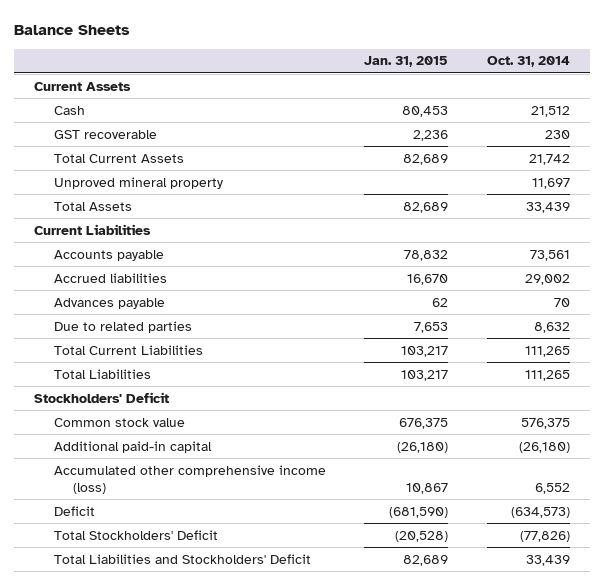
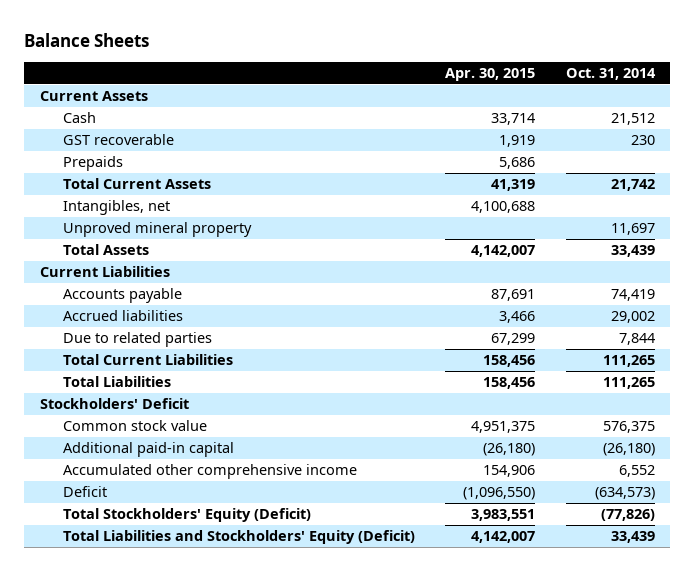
[364,56,449,68] Jan. 31, 2015 -> none
none -> [445,67,536,81] Apr. 30, 2015
none -> [62,156,123,172] Prepaids
none -> [62,200,170,216] Intangibles, net
[530,249,571,261] 73,561 -> [610,289,655,302] 74,419
[53,297,165,309] Advances payable -> none
[534,321,571,333] 8,632 -> [618,333,655,346] 7,844
[53,464,326,494] Accumulated other comprehensive income (loss) -> [62,464,357,480] Accumulated other comprehensive income
[53,529,218,540] Total Stockholders' Deficit -> [62,508,311,523] Total Stockholders' Equity (Deficit)
[53,553,311,564] Total Liabilities and Stockholders' Deficit -> [62,530,415,545] Total Liabilities and Stockholders' Equity (Deficit)

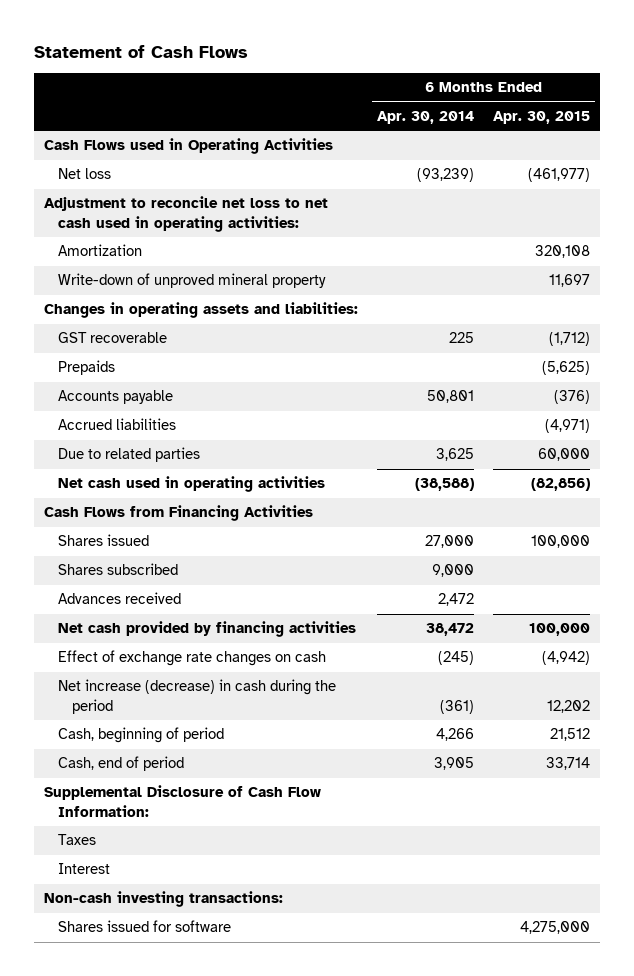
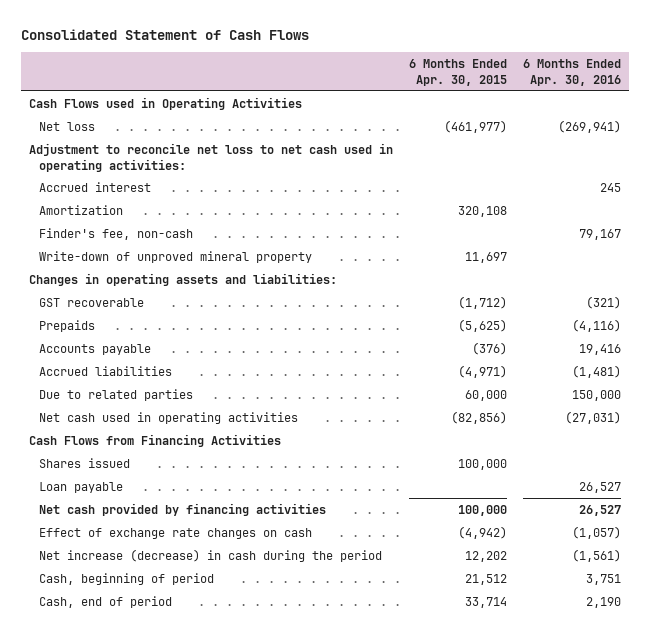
[34,44,249,58] Statement of Cash Flows -> [21,29,310,41] Consolidated Statement of Cash Flows
[377,110,475,124] Apr. 30, 2014 -> none
none -> [523,59,622,86] 6 Months Ended Apr. 30, 2016
none -> [39,181,152,192] Accrued interest
none -> [39,227,194,240] Finder's fee, non-cash
[57,563,178,576] Shares subscribed -> none
[57,592,181,605] Advances received -> none
none -> [39,481,124,493] Loan payable
[43,785,321,817] Supplemental Disclosure of Cash Flow Information: -> none
[57,834,96,846] Taxes -> none
[57,863,110,875] Interest -> none
[43,891,283,908] Non-cash investing transactions: -> none
[57,920,231,933] Shares issued for software -> none

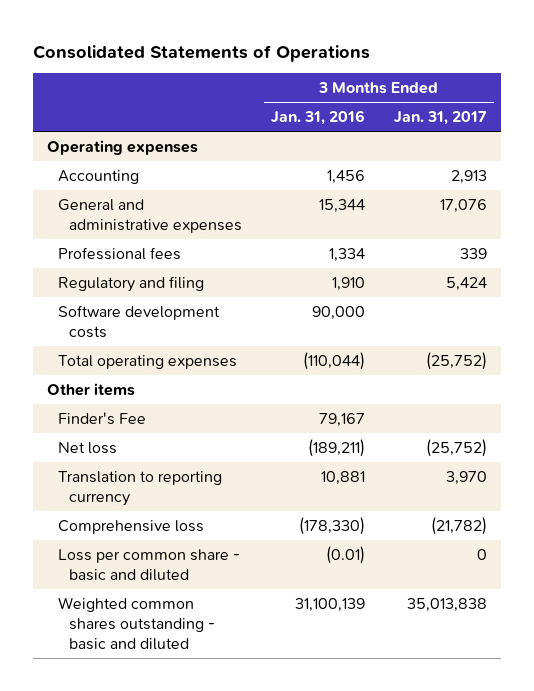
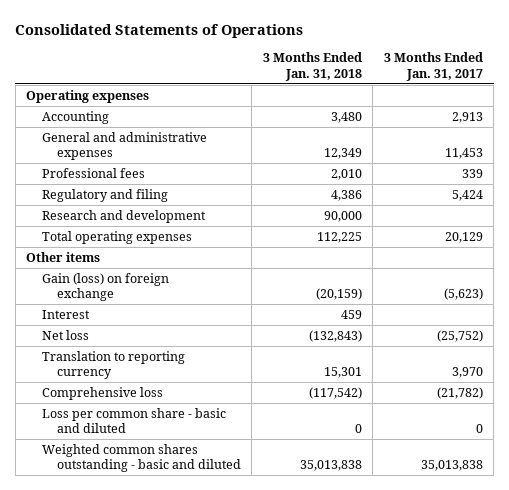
[271,110,366,126] Jan. 31, 2016 -> none
none -> [262,52,362,81] 3 Months Ended Jan. 31, 2018
[439,198,487,213] 17,076 -> [444,148,483,160] 11,453
[58,304,221,339] Software development costs -> none
none -> [41,209,206,223] Research and development
[425,351,487,370] (25,752) -> [444,231,483,243] 20,129
[58,411,147,425] Finder's Fee -> none
none -> [41,272,169,302] Gain (loss) on foreign exchange
none -> [41,309,90,319] Interest

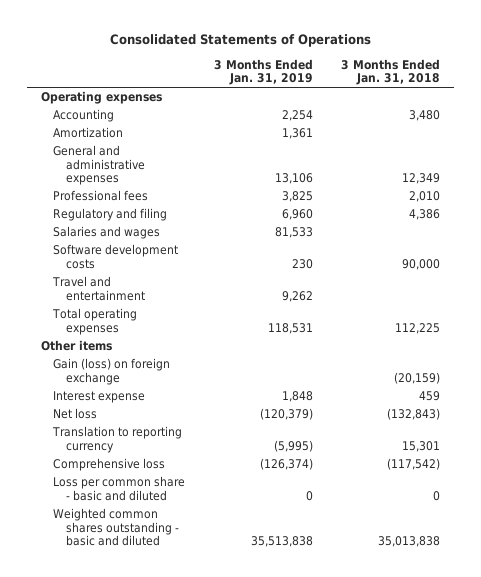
[383,52,483,81] 3 Months Ended Jan. 31, 2017 -> none
none -> [213,58,313,86] 3 Months Ended Jan. 31, 2019
none -> [53,127,124,139] Amortization
[41,209,206,223] Research and development -> none
none -> [53,226,161,240] Salaries and wages
none -> [53,244,179,269] Software development costs
none -> [52,276,145,301] Travel and entertainment
[41,309,90,319] Interest -> [53,391,146,404] Interest expense

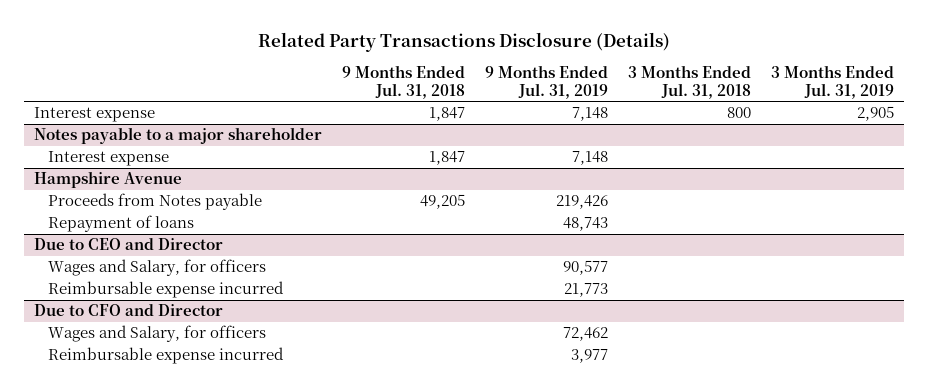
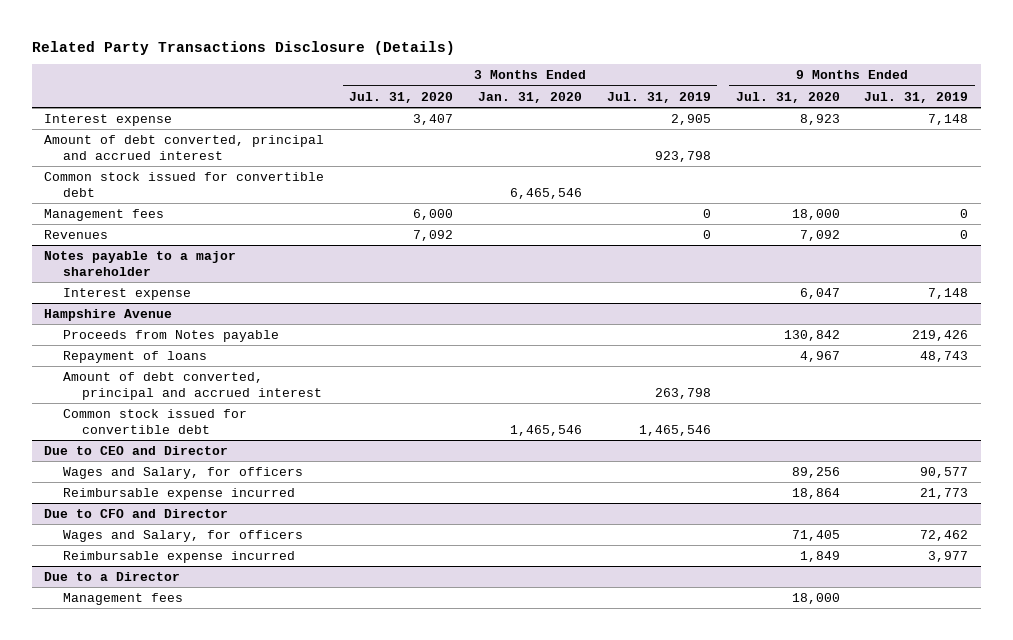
[342,65,466,99] 9 Months Ended Jul. 31, 2018 -> none
[628,65,752,99] 3 Months Ended Jul. 31, 2018 -> none
none -> [348,91,453,103] Jul. 31, 2020
none -> [477,91,582,103] Jan. 31, 2020
none -> [735,91,840,103] Jul. 31, 2020
none -> [44,134,325,160] Amount of debt converted, principal and accrued interest
none -> [44,171,325,197] Common stock issued for convertible debt
none -> [44,208,165,221] Management fees
none -> [44,229,109,239] Revenues
none -> [63,371,322,400] Amount of debt converted, principal and accrued interest
none -> [63,408,248,434] Common stock issued for convertible debt
none -> [44,571,181,581] Due to a Director
none -> [63,592,184,605] Management fees

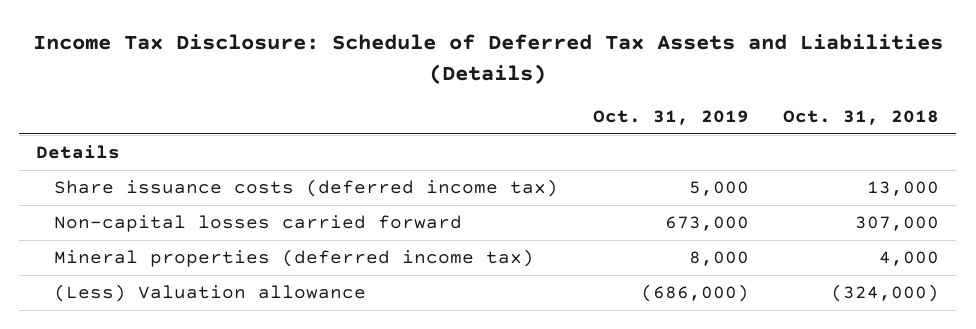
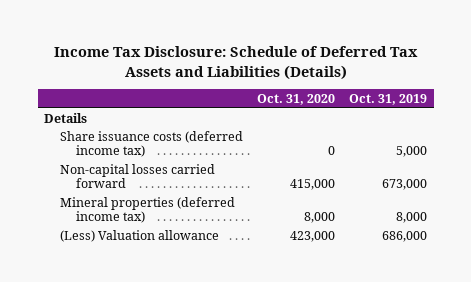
[783,110,940,126] Oct. 31, 2018 -> none
none -> [257,94,336,106] Oct. 31, 2020
[640,284,749,303] (686,000) -> [381,230,427,242] 686,000

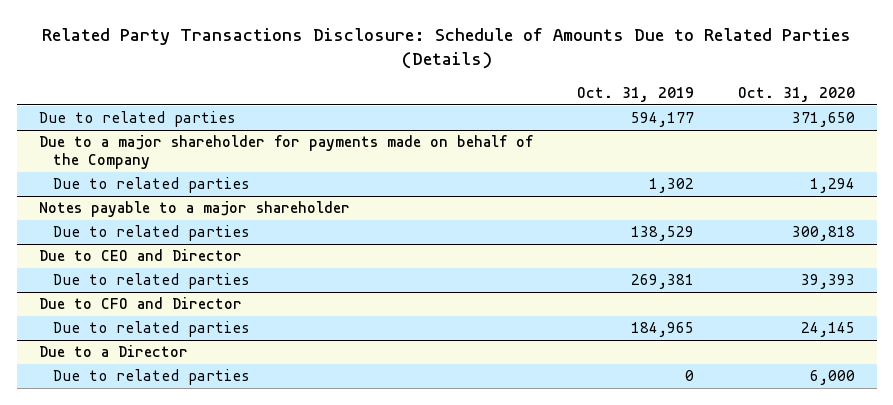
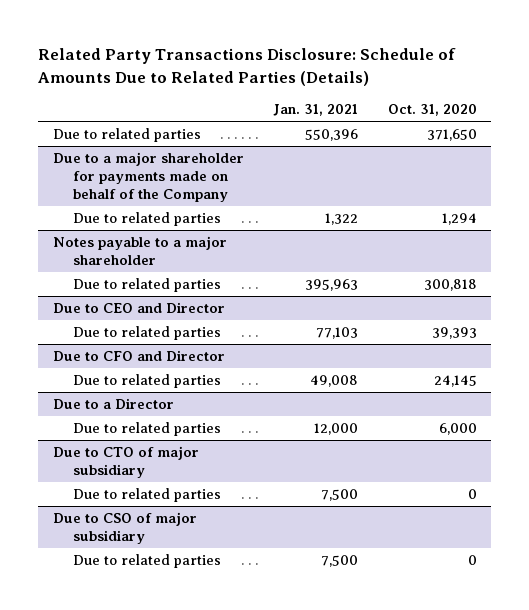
[576,87,694,103] Oct. 31, 2019 -> none
none -> [273,104,359,117] Jan. 31, 2021
none -> [52,445,199,478] Due to CTO of major subsidiary
none -> [73,487,222,502] Due to related parties
none -> [52,511,197,544] Due to CSO of major subsidiary
none -> [73,553,222,568] Due to related parties

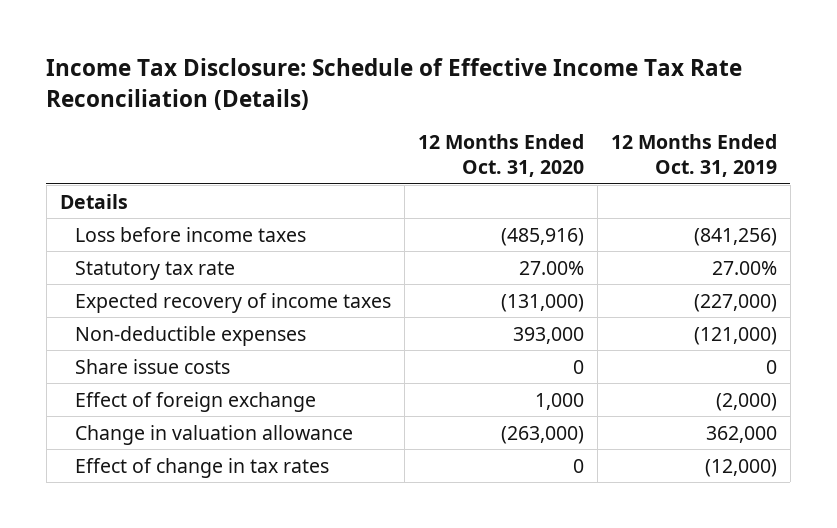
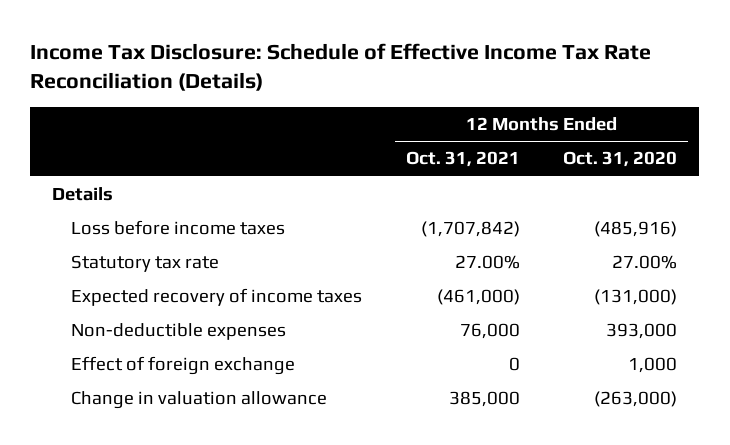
[610,134,777,178] 12 Months Ended Oct. 31, 2019 -> none
none -> [405,151,520,168] Oct. 31, 2021
[74,358,230,374] Share issue costs -> none
[74,457,329,478] Effect of change in tax rates -> none

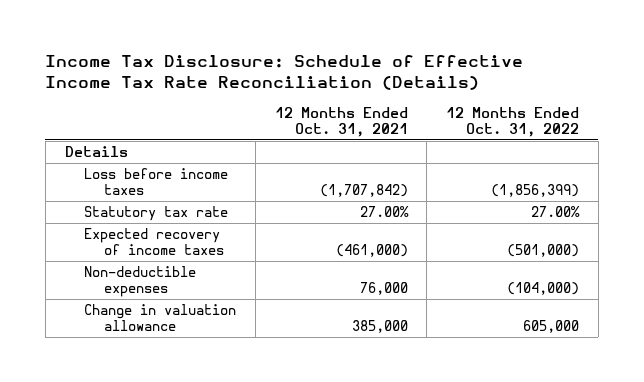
[563,151,678,168] Oct. 31, 2020 -> none
none -> [446,106,580,138] 12 Months Ended Oct. 31, 2022
[71,356,296,376] Effect of foreign exchange -> none

